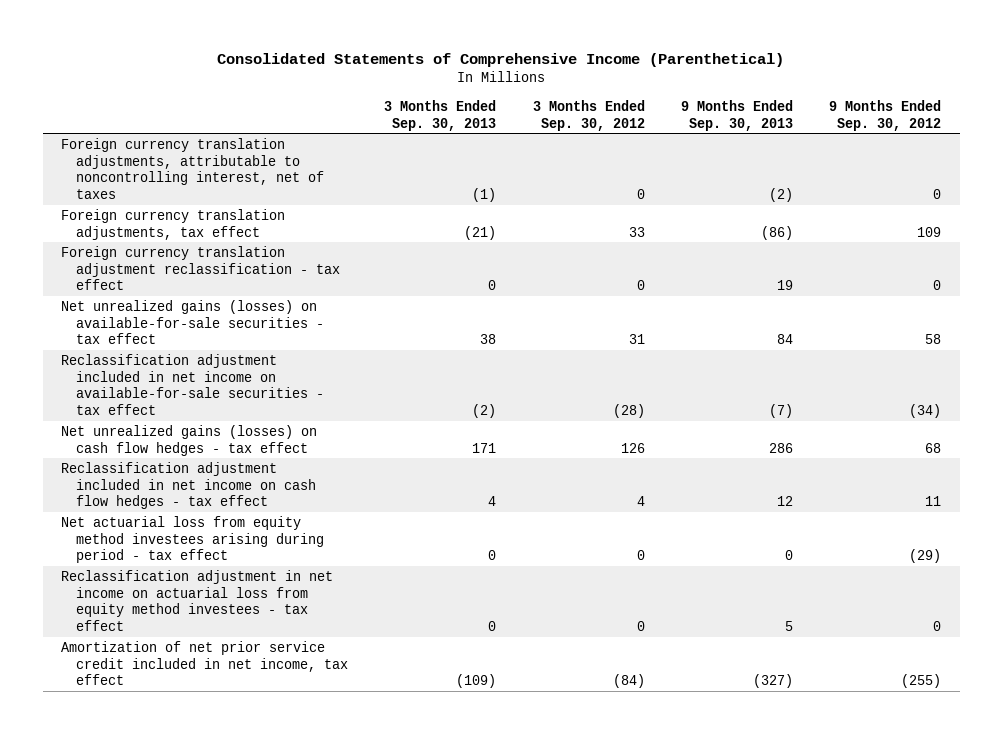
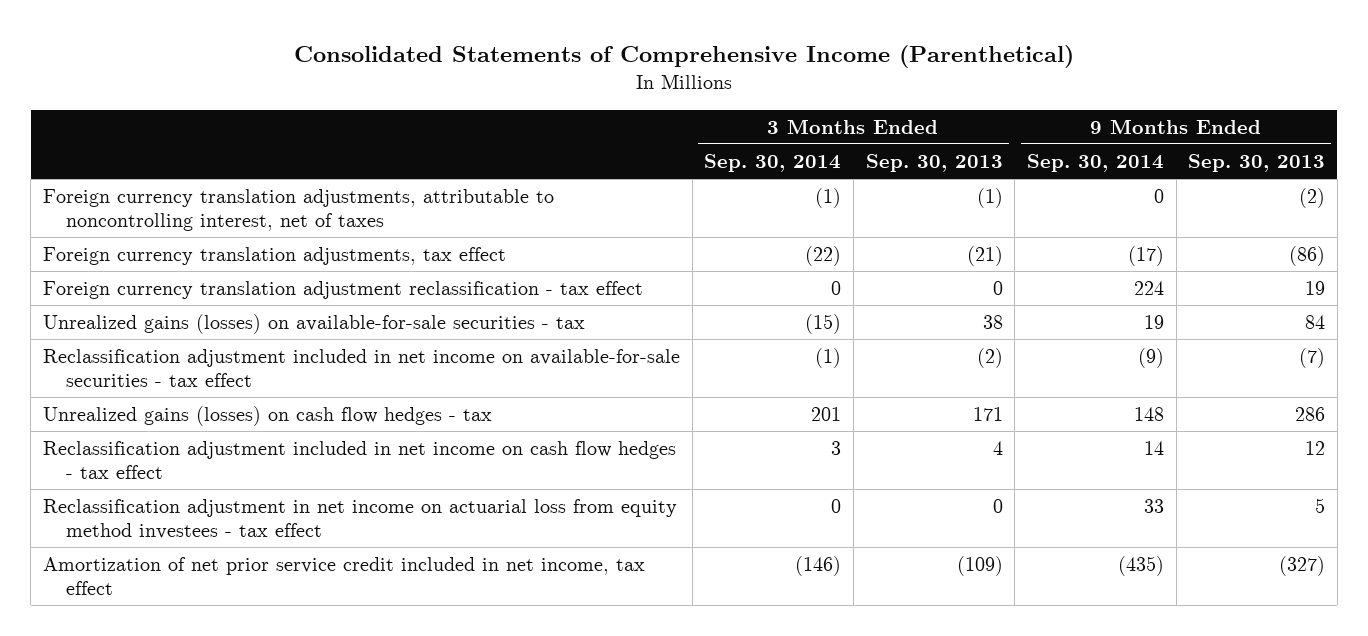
[532,99,645,131] 3 Months Ended Sep. 30, 2012 -> none
[829,99,942,131] 9 Months Ended Sep. 30, 2012 -> none
none -> [704,154,842,173] Sep. 30, 2014
none -> [1026,154,1164,173] Sep. 30, 2014
[61,299,325,345] Net unrealized gains (losses) on available-for-sale securities - tax effect -> [42,314,585,335] Unrealized gains (losses) on available-for-sale securities - tax
[61,424,318,456] Net unrealized gains (losses) on cash flow hedges - tax effect -> [42,406,492,427] Unrealized gains (losses) on cash flow hedges - tax
[61,515,325,564] Net actuarial loss from equity method investees arising during period - tax effect -> none

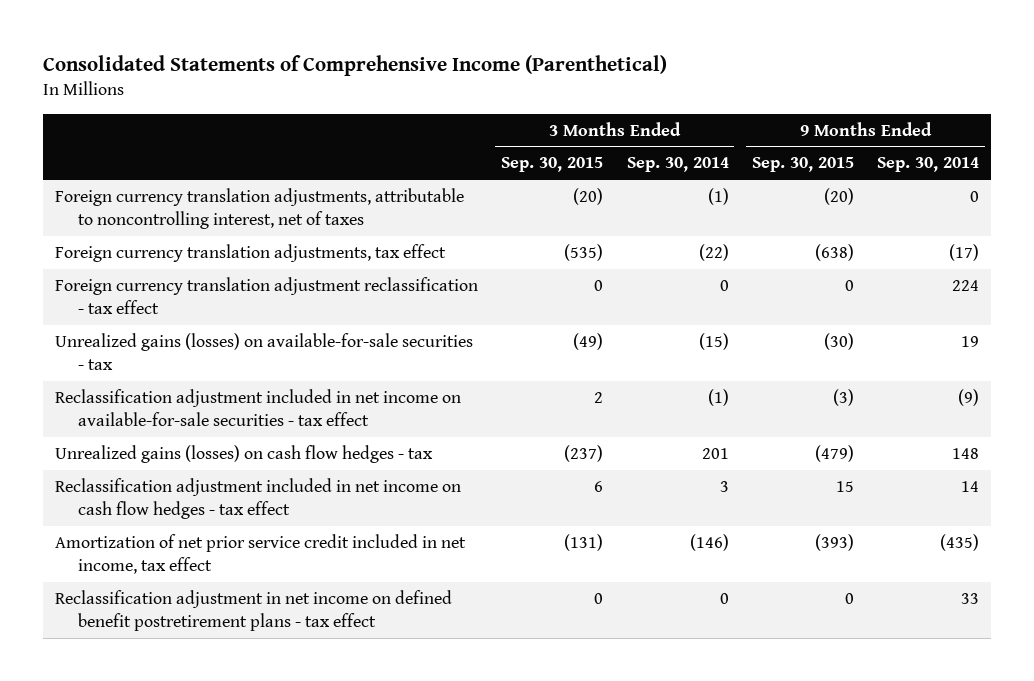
[865,154,1003,173] Sep. 30, 2013 -> none
[1188,154,1326,173] Sep. 30, 2013 -> none
none -> [501,157,604,173] Sep. 30, 2015
none -> [751,157,854,173] Sep. 30, 2015
[42,499,677,540] Reclassification adjustment in net income on actuarial loss from equity method investees - tax effect -> none
none -> [54,590,452,632] Reclassification adjustment in net income on defined benefit postretirement plans - tax effect

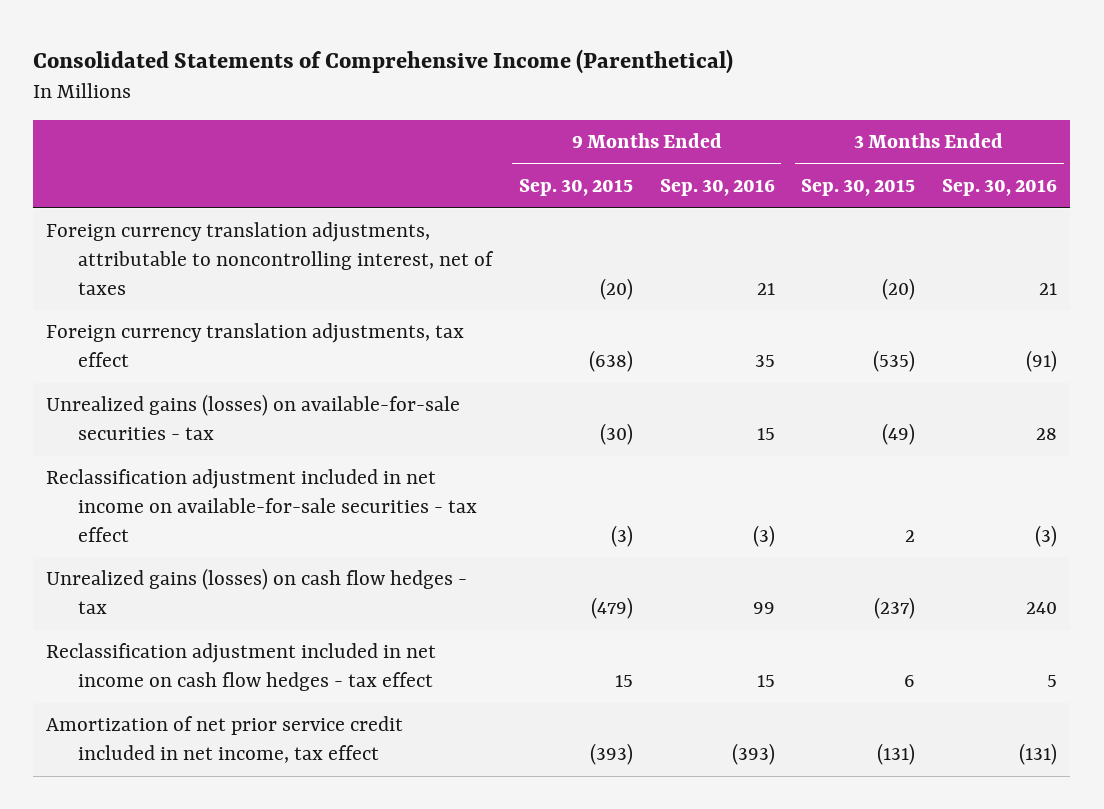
[626,157,729,173] Sep. 30, 2014 -> none
[877,157,980,173] Sep. 30, 2014 -> none
none -> [659,179,775,197] Sep. 30, 2016
none -> [942,179,1058,197] Sep. 30, 2016
[54,277,478,315] Foreign currency translation adjustment reclassification - tax effect -> none
[54,590,452,632] Reclassification adjustment in net income on defined benefit postretirement plans - tax effect -> none

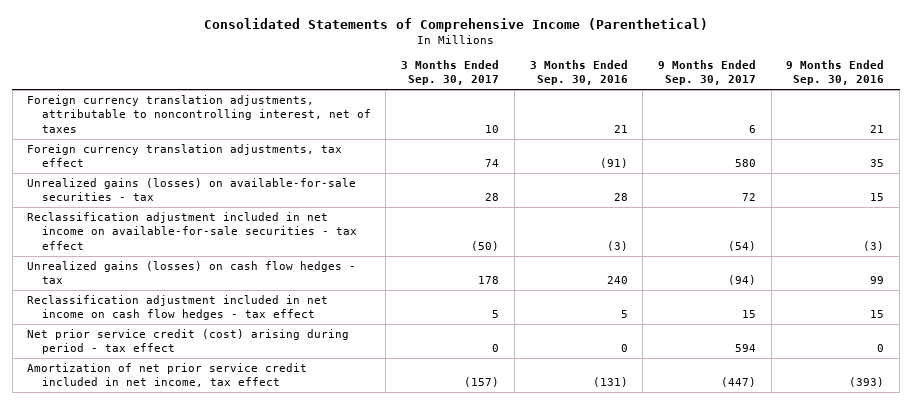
[519,179,634,197] Sep. 30, 2015 -> none
[801,179,916,197] Sep. 30, 2015 -> none
none -> [401,60,500,86] 3 Months Ended Sep. 30, 2017
none -> [657,60,756,86] 9 Months Ended Sep. 30, 2017
none -> [27,329,350,355] Net prior service credit (cost) arising during period - tax effect

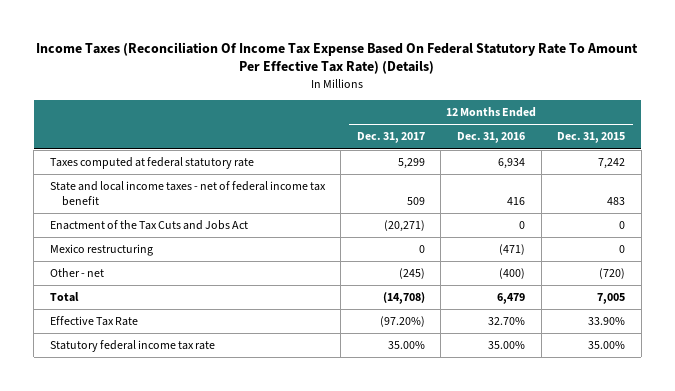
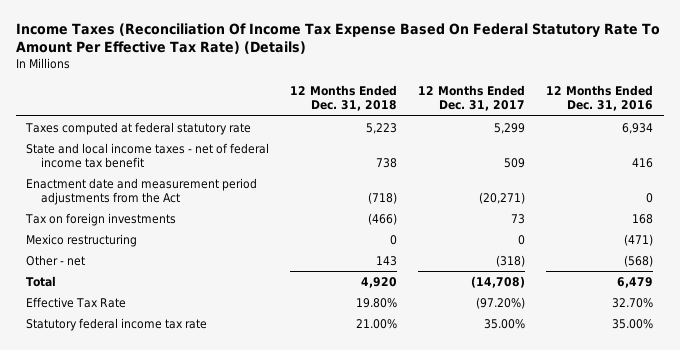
[557,132,626,144] Dec. 31, 2015 -> none
none -> [290,85,398,112] 12 Months Ended Dec. 31, 2018
[49,220,248,231] Enactment of the Tax Cuts and Jobs Act -> [26,177,258,206] Enactment date and measurement period adjustments from the Act
none -> [25,212,177,226] Tax on foreign investments
[398,268,425,280] (245) -> [496,254,526,267] (318)
[499,268,526,280] (400) -> [624,254,654,267] (568)

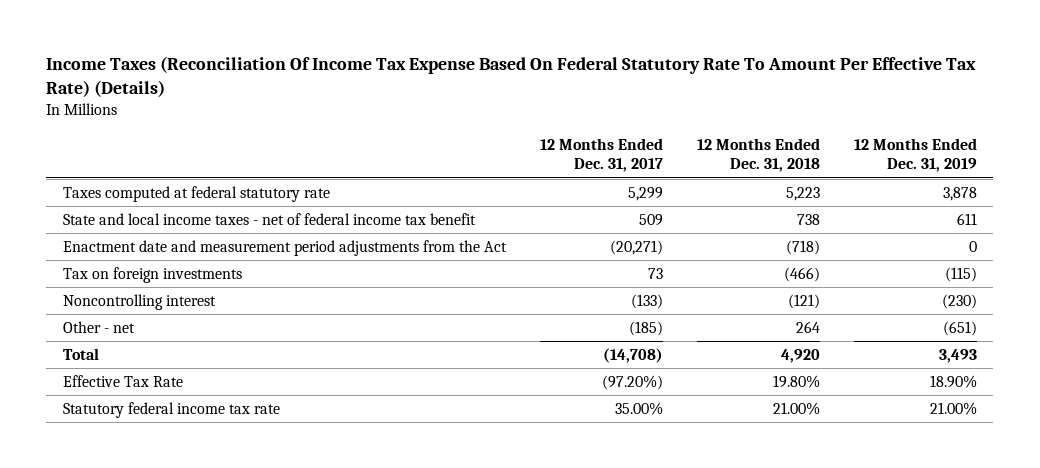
[546,85,654,112] 12 Months Ended Dec. 31, 2016 -> none
none -> [853,137,977,173] 12 Months Ended Dec. 31, 2019
[26,233,138,247] Mexico restructuring -> none
none -> [63,293,217,310] Noncontrolling interest
[376,255,398,266] 143 -> [795,320,820,333] 264
[496,254,526,267] (318) -> [629,320,664,336] (185)

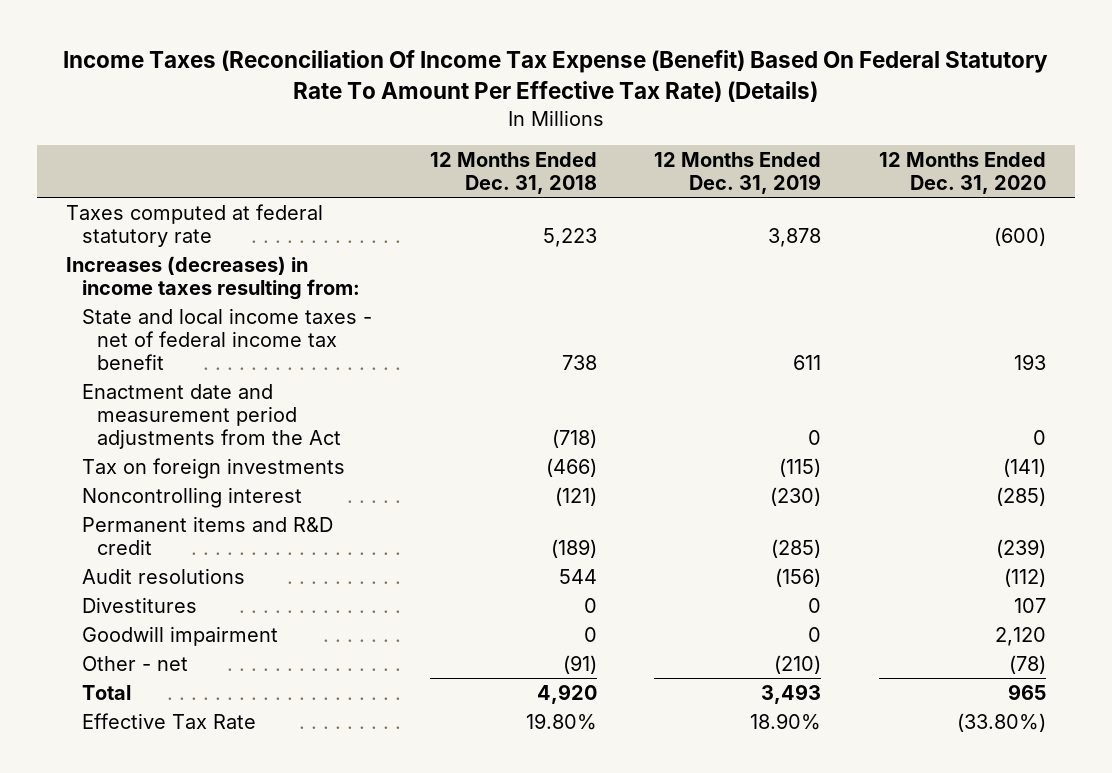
[46,56,977,98] Income Taxes (Reconciliation Of Income Tax Expense Based On Federal Statutory Rate To Amount Per Effective Tax Rate) (Details) -> [63,50,1049,102] Income Taxes (Reconciliation Of Income Tax Expense (Benefit) Based On Federal Statutory Rate To Amount Per Effective Tax Rate) (Details)
[540,137,664,173] 12 Months Ended Dec. 31, 2017 -> none
none -> [879,151,1047,194] 12 Months Ended Dec. 31, 2020
none -> [66,255,360,300] Increases (decreases) in income taxes resulting from:
none -> [81,515,333,555] Permanent items and R&D credit
none -> [81,567,245,584] Audit resolutions
none -> [81,596,197,613] Divestitures
none -> [81,625,278,646] Goodwill impairment
[795,320,820,333] 264 -> [562,654,597,674] (91)
[942,320,977,336] (651) -> [774,654,822,674] (210)
[63,401,281,418] Statutory federal income tax rate -> none

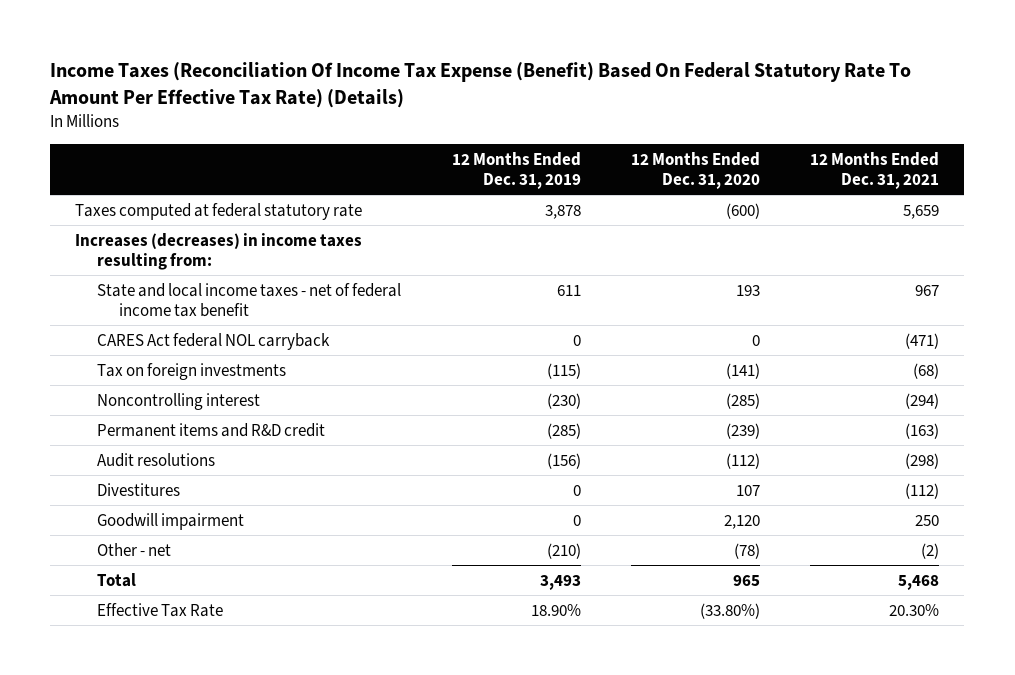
[429,151,597,194] 12 Months Ended Dec. 31, 2018 -> none
none -> [810,151,940,189] 12 Months Ended Dec. 31, 2021
[81,383,342,449] Enactment date and measurement period adjustments from the Act -> [97,332,331,350] CARES Act federal NOL carryback

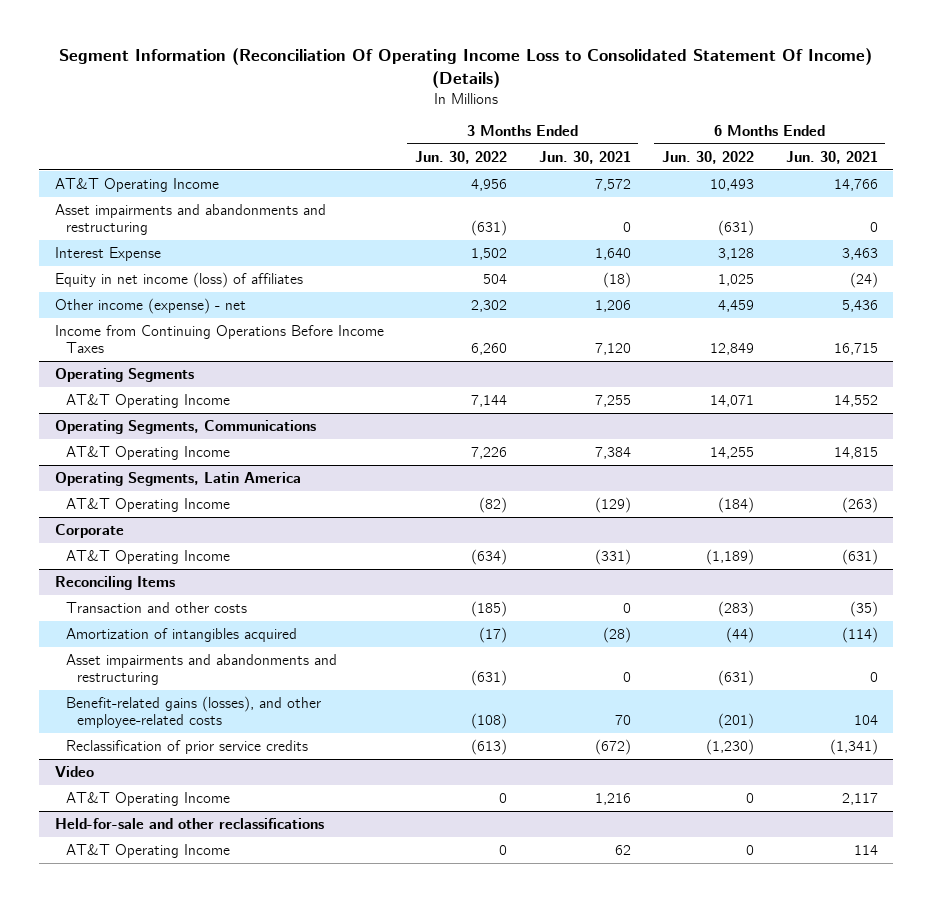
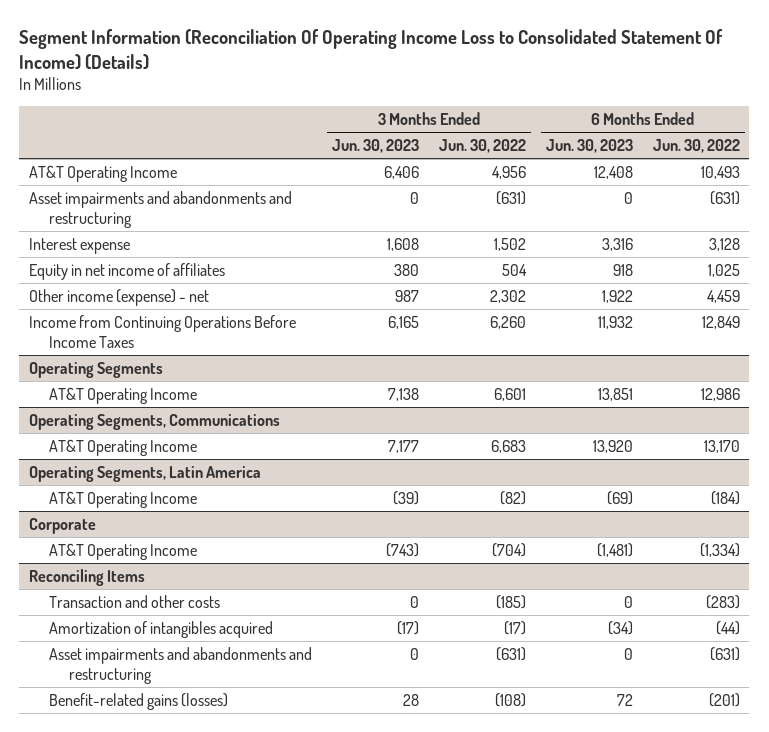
[538,150,631,164] Jun. 30, 2021 -> none
[785,150,878,164] Jun. 30, 2021 -> none
none -> [331,139,419,154] Jun. 30, 2023
none -> [545,139,633,154] Jun. 30, 2023
[54,246,161,261] Interest Expense -> [29,237,131,254] Interest expense
[54,271,303,288] Equity in net income (loss) of affiliates -> [29,262,226,280] Equity in net income of affiliates
[471,394,508,407] 7,144 -> [493,387,526,401] 6,601
[710,394,755,407] 14,071 -> [700,387,740,401] 12,986
[471,446,508,459] 7,226 -> [490,439,526,453] 6,683
[710,446,755,459] 14,255 -> [703,439,740,453] 13,170
[471,548,508,565] (634) -> [491,542,526,557] (704)
[706,548,755,565] (1,189) -> [699,542,740,557] (1,334)
[65,739,308,754] Reclassification of prior service credits -> none
[54,765,94,777] Video -> none
[65,791,230,806] AT&T Operating Income -> none
[54,817,324,829] Held-for-sale and other reclassifications -> none
[65,843,230,858] AT&T Operating Income -> none
[65,695,321,729] Benefit-related gains (losses), and other employee-related costs -> [49,692,229,710] Benefit-related gains (losses)

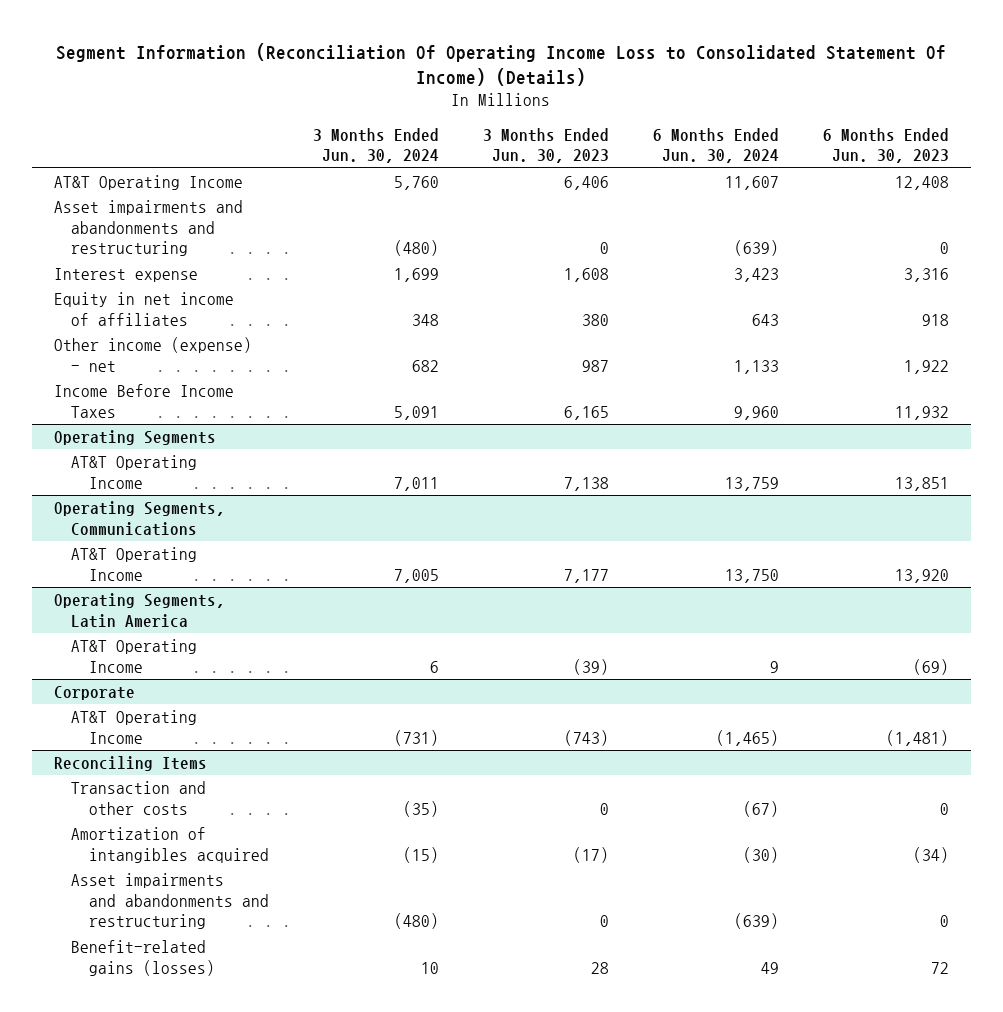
[438,139,526,154] Jun. 30, 2022 -> none
[652,139,740,154] Jun. 30, 2022 -> none
none -> [312,127,439,164] 3 Months Ended Jun. 30, 2024
none -> [652,127,779,164] 6 Months Ended Jun. 30, 2024
[29,314,297,348] Income from Continuing Operations Before Income Taxes -> [53,383,234,418] Income Before Income Taxes

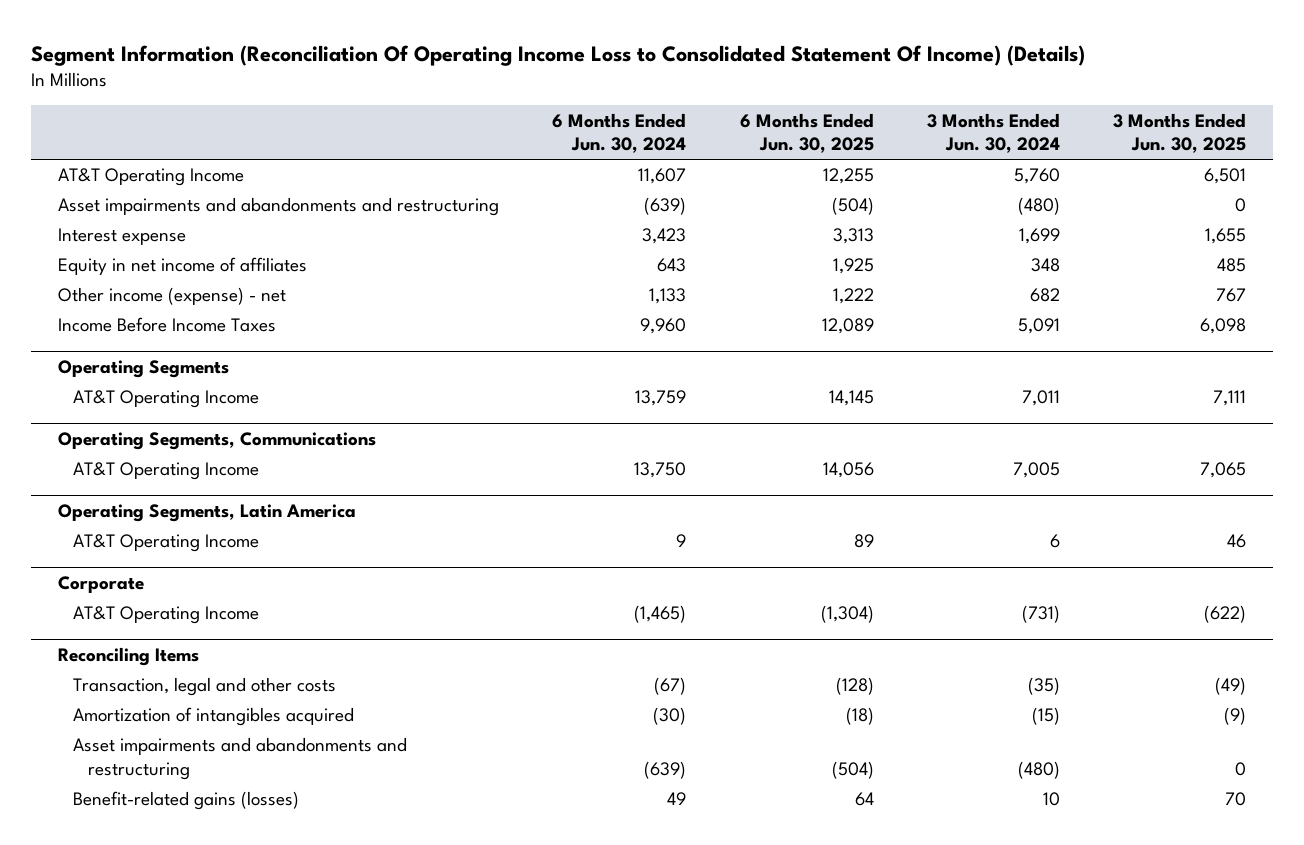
[482,127,609,164] 3 Months Ended Jun. 30, 2023 -> none
[822,127,949,164] 6 Months Ended Jun. 30, 2023 -> none
none -> [739,112,874,154] 6 Months Ended Jun. 30, 2025
none -> [1113,112,1247,154] 3 Months Ended Jun. 30, 2025
[71,780,207,815] Transaction and other costs -> [73,677,337,697] Transaction, legal and other costs

